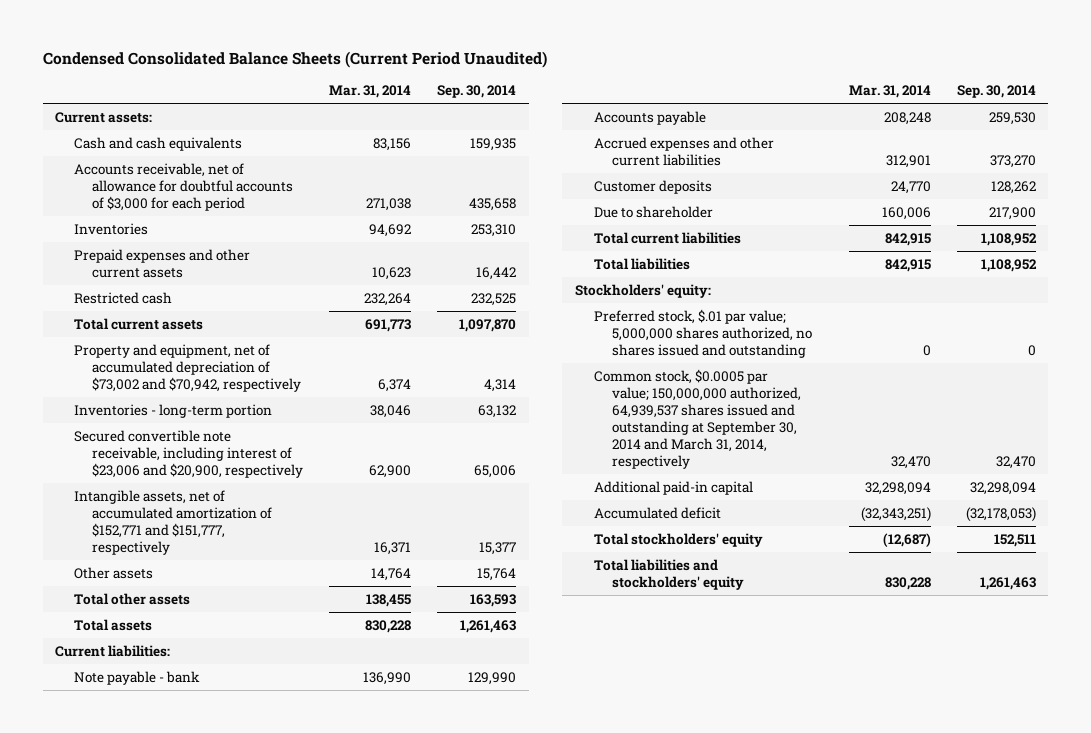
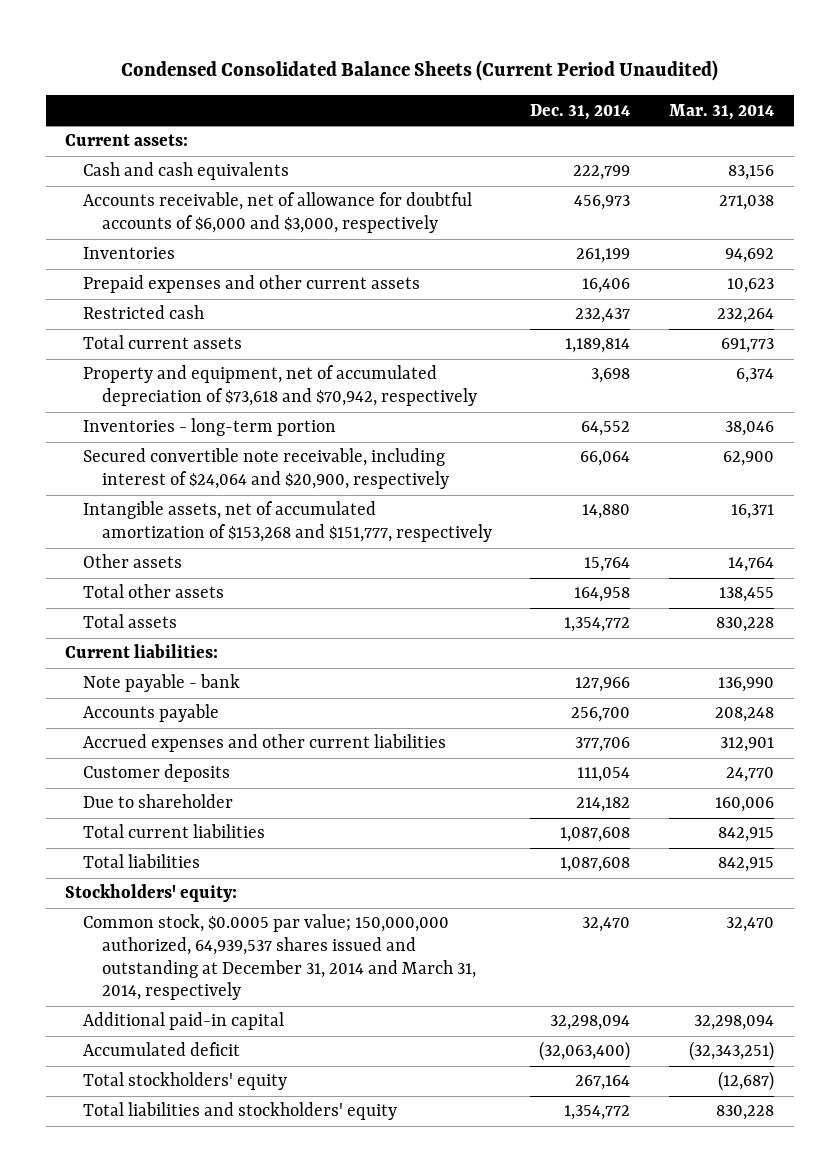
[436,85,516,99] Sep. 30, 2014 -> none
none -> [530,103,631,120] Dec. 31, 2014
[73,162,294,211] Accounts receivable, net of allowance for doubtful accounts of $3,000 for each period -> [83,192,473,234] Accounts receivable, net of allowance for doubtful accounts of $6,000 and $3,000, respectively
[73,343,302,392] Property and equipment, net of accumulated depreciation of $73,002 and $70,942, respectively -> [83,365,477,407] Property and equipment, net of accumulated depreciation of $73,618 and $70,942, respectively
[73,429,304,478] Secured convertible note receivable, including interest of $23,006 and $20,900, respectively -> [83,448,449,490] Secured convertible note receivable, including interest of $24,064 and $20,900, respectively
[73,489,273,555] Intangible assets, net of accumulated amortization of $152,771 and $151,777, respectively -> [83,501,492,543] Intangible assets, net of accumulated amortization of $153,268 and $151,777, respectively
[593,308,813,358] Preferred stock, $.01 par value; 5,000,000 shares authorized, no shares issued and outstanding -> none
[593,368,802,469] Common stock, $0.0005 par value; 150,000,000 authorized, 64,939,537 shares issued and outstanding at September 30, 2014 and March 31, 2014, respectively -> [83,914,476,1001] Common stock, $0.0005 par value; 150,000,000 authorized, 64,939,537 shares issued and outstanding at December 31, 2014 and March 31, 2014, respectively

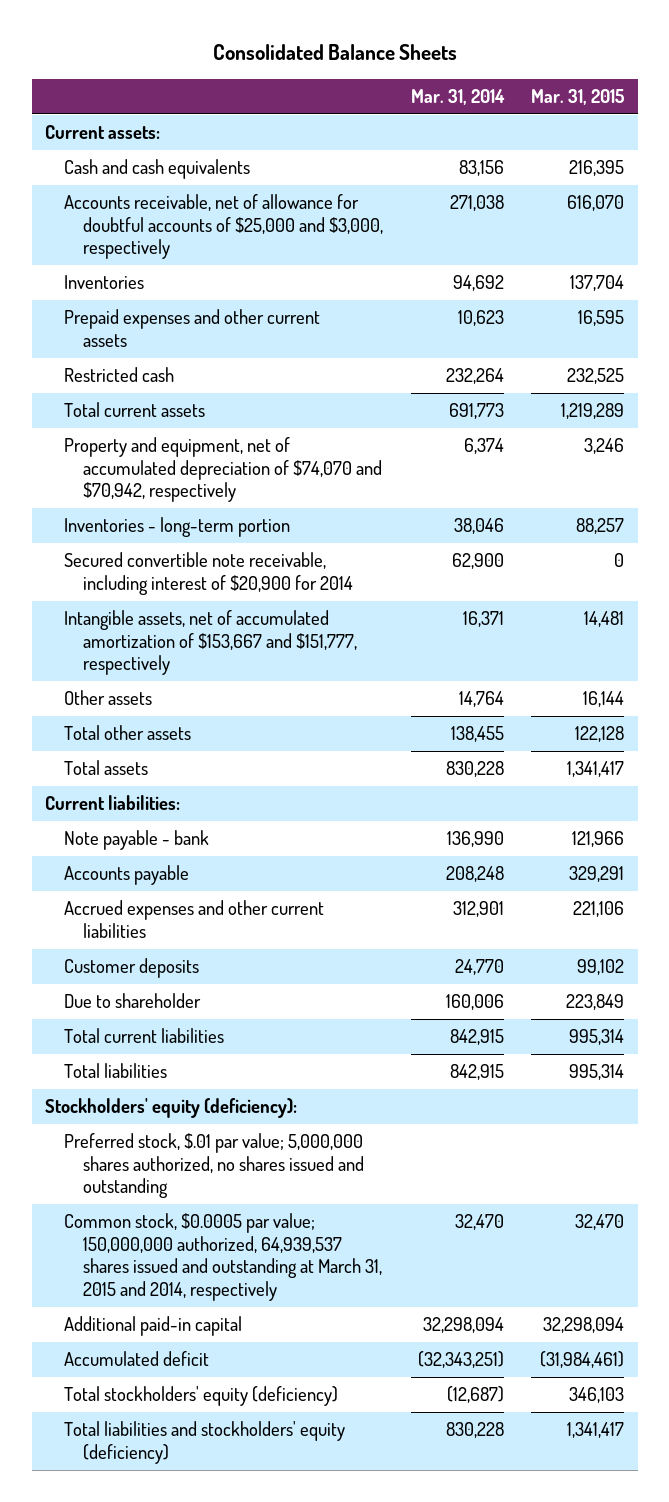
[120,59,718,81] Condensed Consolidated Balance Sheets (Current Period Unaudited) -> [212,44,457,61] Consolidated Balance Sheets
[530,103,631,120] Dec. 31, 2014 -> none
none -> [530,89,624,106] Mar. 31, 2015
[83,192,473,234] Accounts receivable, net of allowance for doubtful accounts of $6,000 and $3,000, respectively -> [64,194,384,260] Accounts receivable, net of allowance for doubtful accounts of $25,000 and $3,000, respectively
[83,365,477,407] Property and equipment, net of accumulated depreciation of $73,618 and $70,942, respectively -> [64,437,383,503] Property and equipment, net of accumulated depreciation of $74,070 and $70,942, respectively
[83,448,449,490] Secured convertible note receivable, including interest of $24,064 and $20,900, respectively -> [64,552,354,595] Secured convertible note receivable, including interest of $20,900 for 2014
[83,501,492,543] Intangible assets, net of accumulated amortization of $153,268 and $151,777, respectively -> [64,610,358,676] Intangible assets, net of accumulated amortization of $153,667 and $151,777, respectively
[65,884,238,903] Stockholders' equity: -> [45,1098,298,1119] Stockholders' equity (deficiency):
none -> [64,1133,365,1199] Preferred stock, $.01 par value; 5,000,000 shares authorized, no shares issued and outstanding
[83,914,476,1001] Common stock, $0.0005 par value; 150,000,000 authorized, 64,939,537 shares issued and outstanding at December 31, 2014 and March 31, 2014, respectively -> [64,1213,383,1301] Common stock, $0.0005 par value; 150,000,000 authorized, 64,939,537 shares issued and outstanding at March 31, 2015 and 2014, respectively
[83,1072,288,1091] Total stockholders' equity -> [64,1386,339,1407] Total stockholders' equity (deficiency)
[83,1102,398,1121] Total liabilities and stockholders' equity -> [64,1421,346,1464] Total liabilities and stockholders' equity (deficiency)

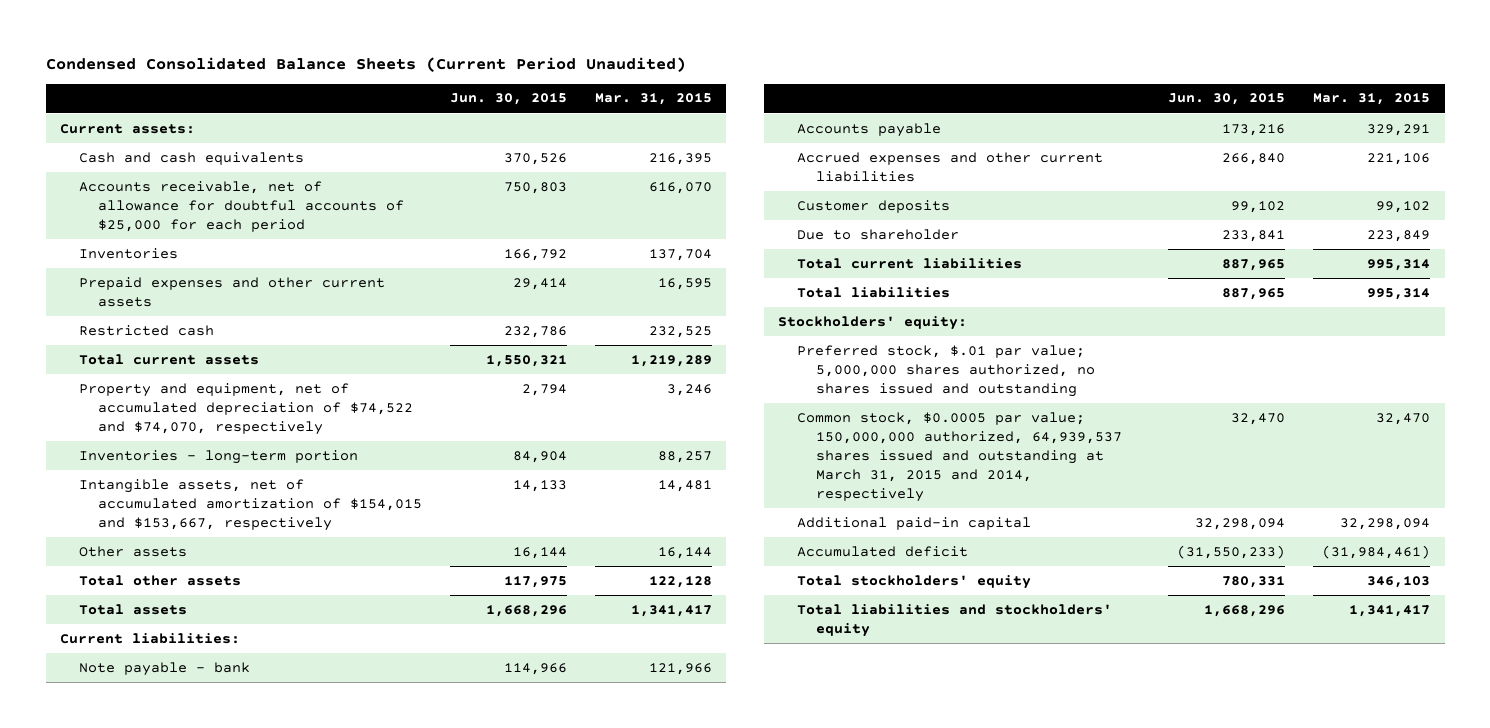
[212,44,457,61] Consolidated Balance Sheets -> [45,56,686,72] Condensed Consolidated Balance Sheets (Current Period Unaudited)
[410,89,505,106] Mar. 31, 2014 -> none
none -> [449,93,567,106] Jun. 30, 2015
[64,194,384,260] Accounts receivable, net of allowance for doubtful accounts of $25,000 and $3,000, respectively -> [78,180,404,233] Accounts receivable, net of allowance for doubtful accounts of $25,000 for each period
[64,437,383,503] Property and equipment, net of accumulated depreciation of $74,070 and $70,942, respectively -> [78,382,413,436] Property and equipment, net of accumulated depreciation of $74,522 and $74,070, respectively
[64,552,354,595] Secured convertible note receivable, including interest of $20,900 for 2014 -> none
[64,610,358,676] Intangible assets, net of accumulated amortization of $153,667 and $151,777, respectively -> [78,478,422,532] Intangible assets, net of accumulated amortization of $154,015 and $153,667, respectively
[45,1098,298,1119] Stockholders' equity (deficiency): -> [777,315,967,330] Stockholders' equity:
[64,1386,339,1407] Total stockholders' equity (deficiency) -> [796,574,1031,589] Total stockholders' equity
[64,1421,346,1464] Total liabilities and stockholders' equity (deficiency) -> [796,603,1112,638] Total liabilities and stockholders' equity

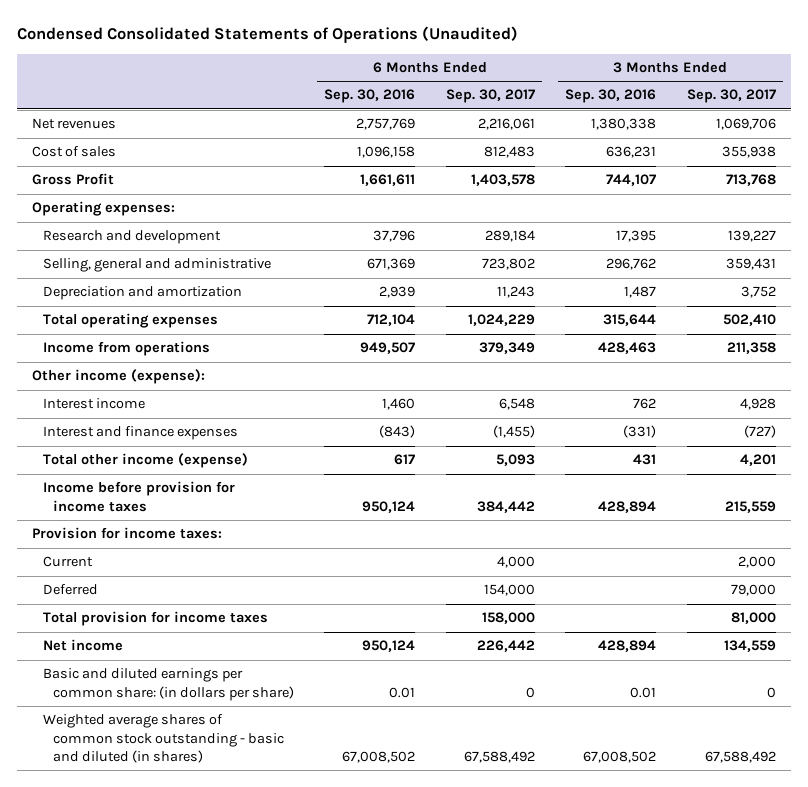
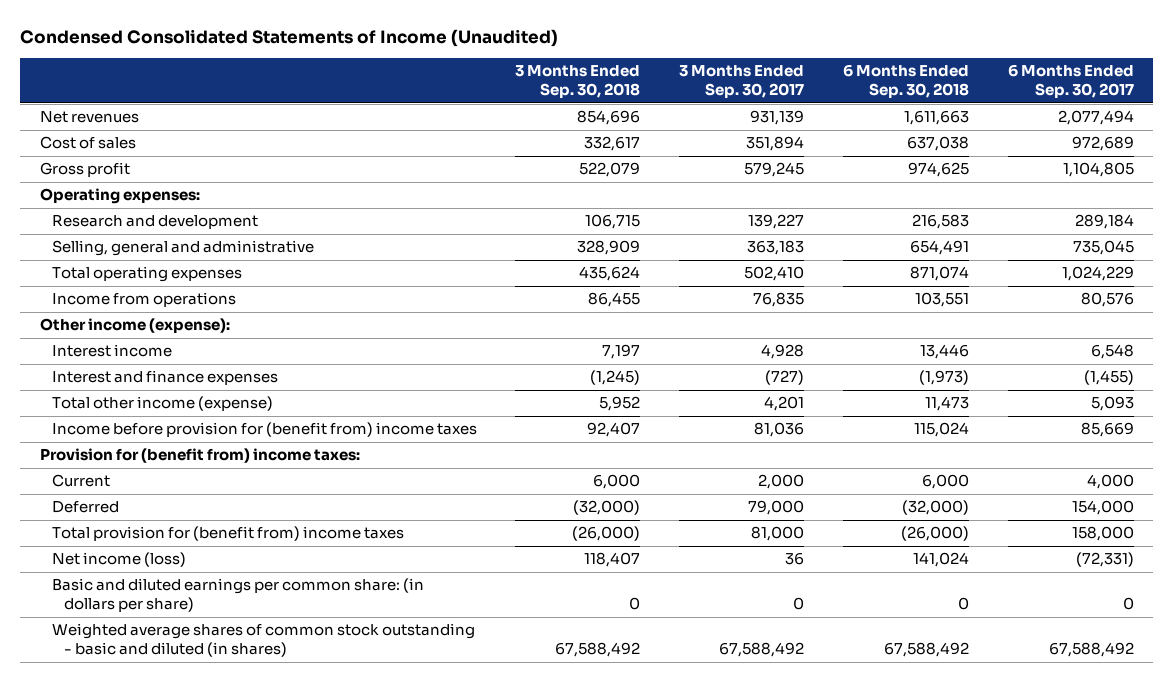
[17,26,519,44] Condensed Consolidated Statements of Operations (Unaudited) -> [20,29,559,48] Condensed Consolidated Statements of Income (Unaudited)
[324,89,416,104] Sep. 30, 2016 -> none
[565,89,657,104] Sep. 30, 2016 -> none
none -> [515,65,641,99] 3 Months Ended Sep. 30, 2018
none -> [843,64,970,99] 6 Months Ended Sep. 30, 2018
[477,118,535,131] 2,216,061 -> [1057,110,1134,126] 2,077,494
[715,118,776,131] 1,069,706 -> [750,110,805,126] 931,139
[483,146,535,159] 812,483 -> [1071,136,1134,152] 972,689
[721,146,776,159] 355,938 -> [746,136,805,152] 351,894
[32,173,115,186] Gross Profit -> [39,162,130,178] Gross profit
[470,174,535,187] 1,403,578 -> [1062,162,1134,178] 1,104,805
[725,174,776,187] 713,768 -> [744,162,805,178] 579,245
[42,286,242,301] Depreciation and amortization -> none
[481,258,535,271] 723,802 -> [1072,240,1134,256] 735,045
[725,258,776,271] 359,431 -> [747,240,805,256] 363,183
[478,342,535,355] 379,349 -> [1080,292,1134,308] 80,576
[726,342,776,355] 211,358 -> [753,292,805,308] 76,835
[42,481,235,512] Income before provision for income taxes -> [51,422,477,438] Income before provision for (benefit from) income taxes
[476,500,535,513] 384,442 -> [1080,422,1134,438] 85,669
[724,500,776,513] 215,559 -> [754,422,805,438] 81,036
[32,527,223,540] Provision for income taxes: -> [39,448,360,464] Provision for (benefit from) income taxes:
[42,611,268,627] Total provision for income taxes -> [51,526,404,542] Total provision for (benefit from) income taxes
[42,639,123,652] Net income -> [51,552,186,568] Net income (loss)
[476,640,535,653] 226,442 -> [1075,552,1134,568] (72,331)
[723,640,776,653] 134,559 -> [785,552,805,566] 36

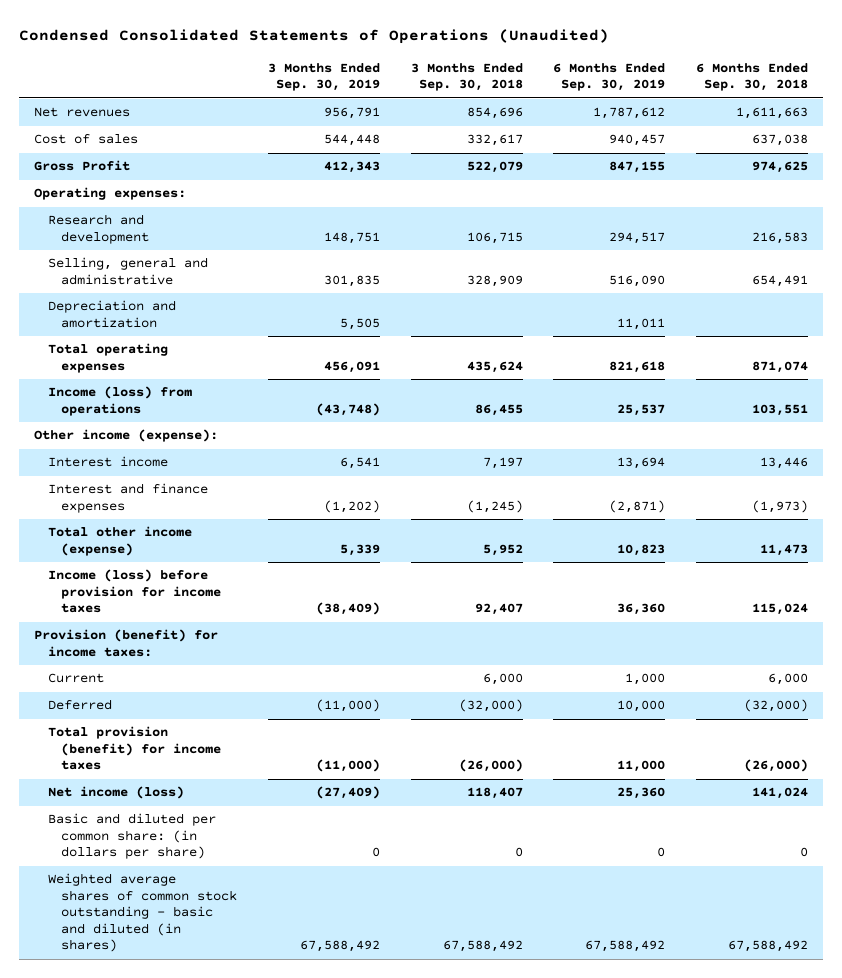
[20,29,559,48] Condensed Consolidated Statements of Income (Unaudited) -> [18,29,609,45] Condensed Consolidated Statements of Operations (Unaudited)
[679,65,805,99] 3 Months Ended Sep. 30, 2017 -> none
[1007,64,1134,99] 6 Months Ended Sep. 30, 2017 -> none
none -> [268,62,381,92] 3 Months Ended Sep. 30, 2019
none -> [553,62,666,92] 6 Months Ended Sep. 30, 2019
[39,162,130,178] Gross profit -> [33,160,130,172] Gross Profit
none -> [47,300,176,328] Depreciation and amortization
[51,292,236,308] Income from operations -> [47,386,192,416] Income (loss) from operations
[51,422,477,438] Income before provision for (benefit from) income taxes -> [47,569,222,614] Income (loss) before provision for income taxes
[39,448,360,464] Provision for (benefit from) income taxes: -> [33,629,218,657] Provision (benefit) for income taxes:
[51,526,404,542] Total provision for (benefit from) income taxes -> [47,726,222,771] Total provision (benefit) for income taxes
[51,578,424,613] Basic and diluted earnings per common share: (in dollars per share) -> [47,813,216,860] Basic and diluted per common share: (in dollars per share)

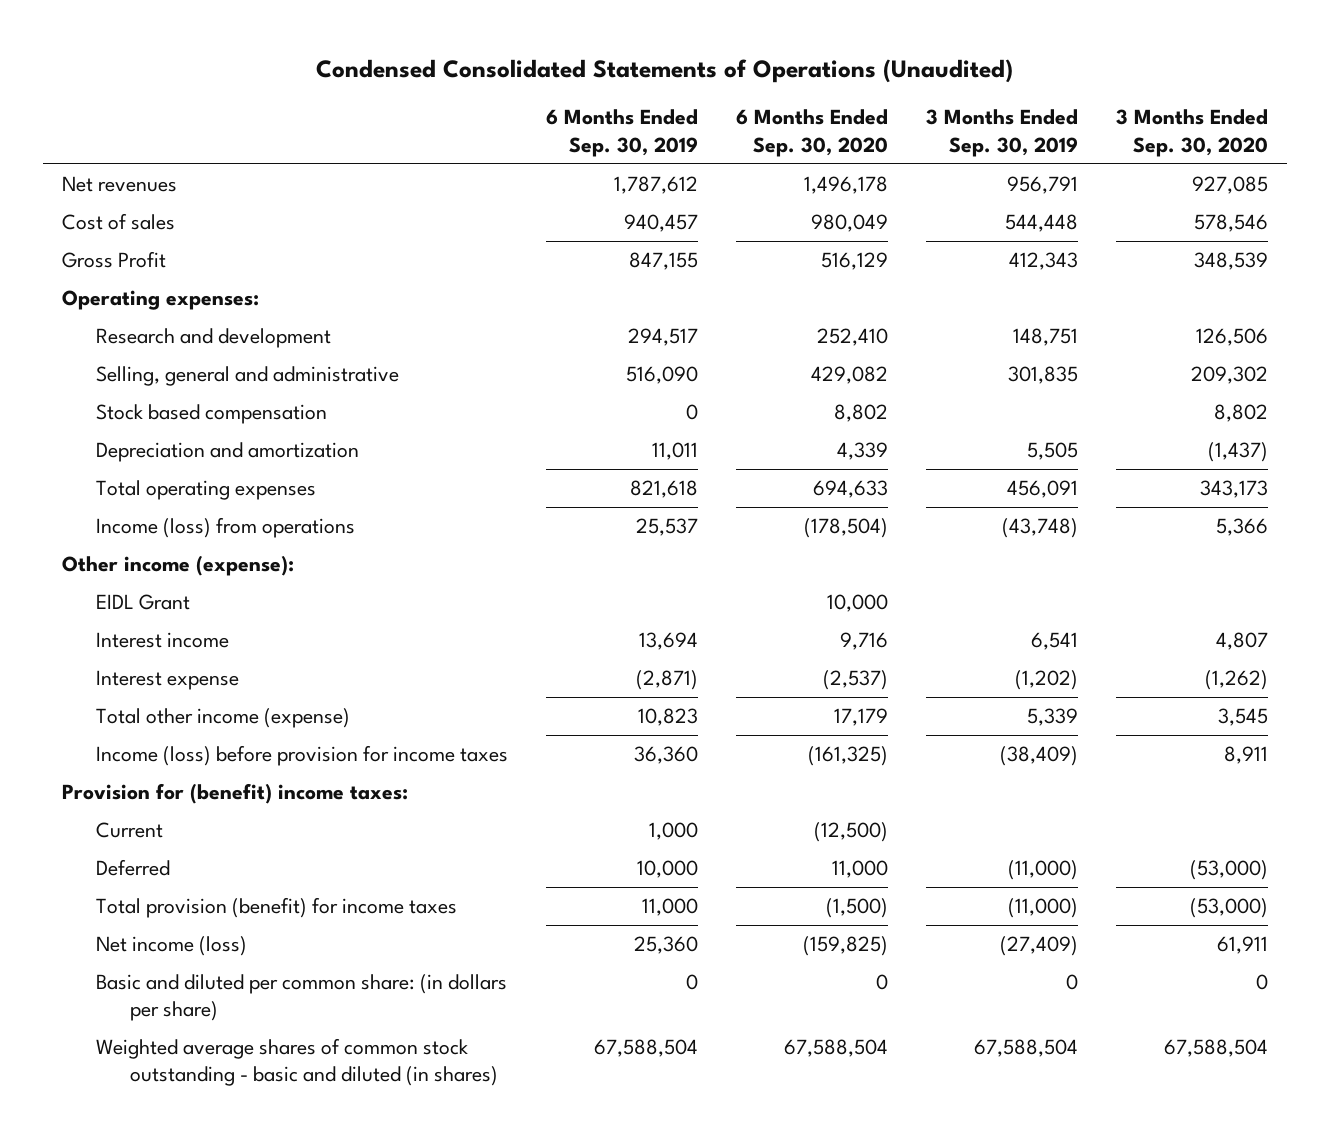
[410,62,523,92] 3 Months Ended Sep. 30, 2018 -> none
[696,62,809,92] 6 Months Ended Sep. 30, 2018 -> none
none -> [735,109,888,157] 6 Months Ended Sep. 30, 2020
none -> [1115,109,1268,157] 3 Months Ended Sep. 30, 2020
none -> [96,404,328,425] Stock based compensation
none -> [96,594,191,611] EIDL Grant
[47,483,208,513] Interest and finance expenses -> [96,670,240,691] Interest expense
[33,629,218,657] Provision (benefit) for income taxes: -> [61,783,408,805] Provision for (benefit) income taxes:
[300,940,381,953] 67,588,492 -> [973,1039,1078,1058] 67,588,504
[585,940,666,953] 67,588,492 -> [594,1039,699,1058] 67,588,504

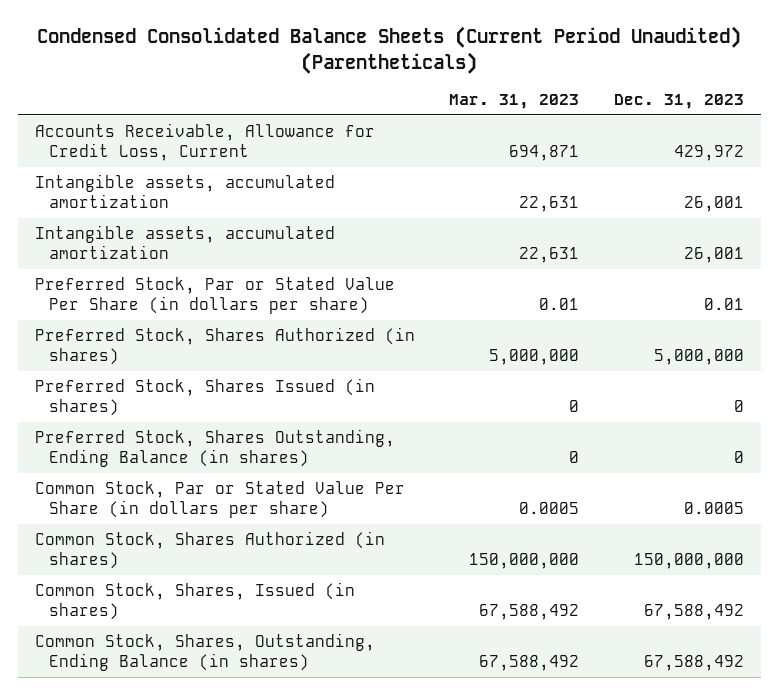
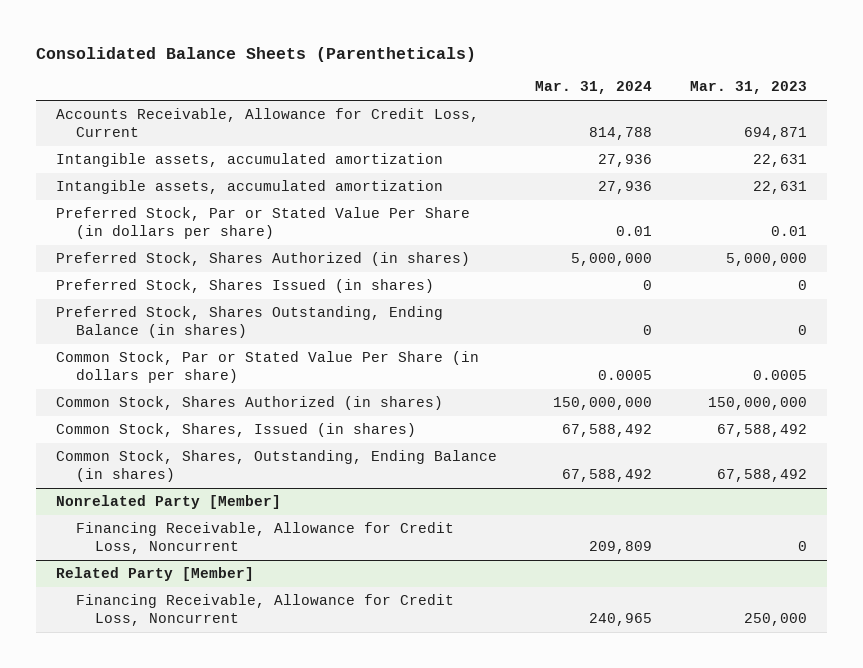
[37,26,742,74] Condensed Consolidated Balance Sheets (Current Period Unaudited) (Parentheticals) -> [36,46,477,62] Consolidated Balance Sheets (Parentheticals)
[613,94,744,110] Dec. 31, 2023 -> none
none -> [535,81,653,95] Mar. 31, 2024
none -> [55,495,281,510] Nonrelated Party [Member]
none -> [75,522,454,555] Financing Receivable, Allowance for Credit Loss, Noncurrent
none -> [55,567,254,582] Related Party [Member]
none -> [75,594,454,627] Financing Receivable, Allowance for Credit Loss, Noncurrent

